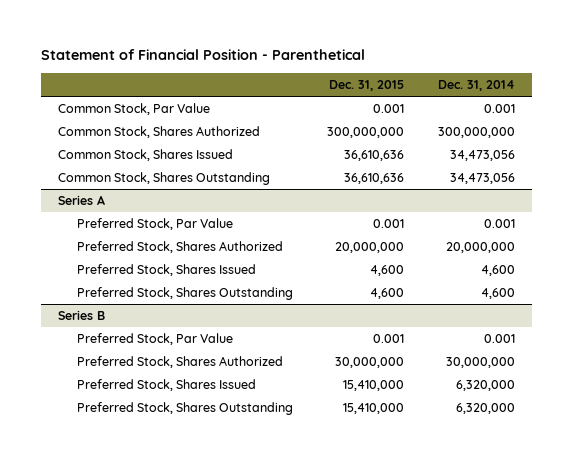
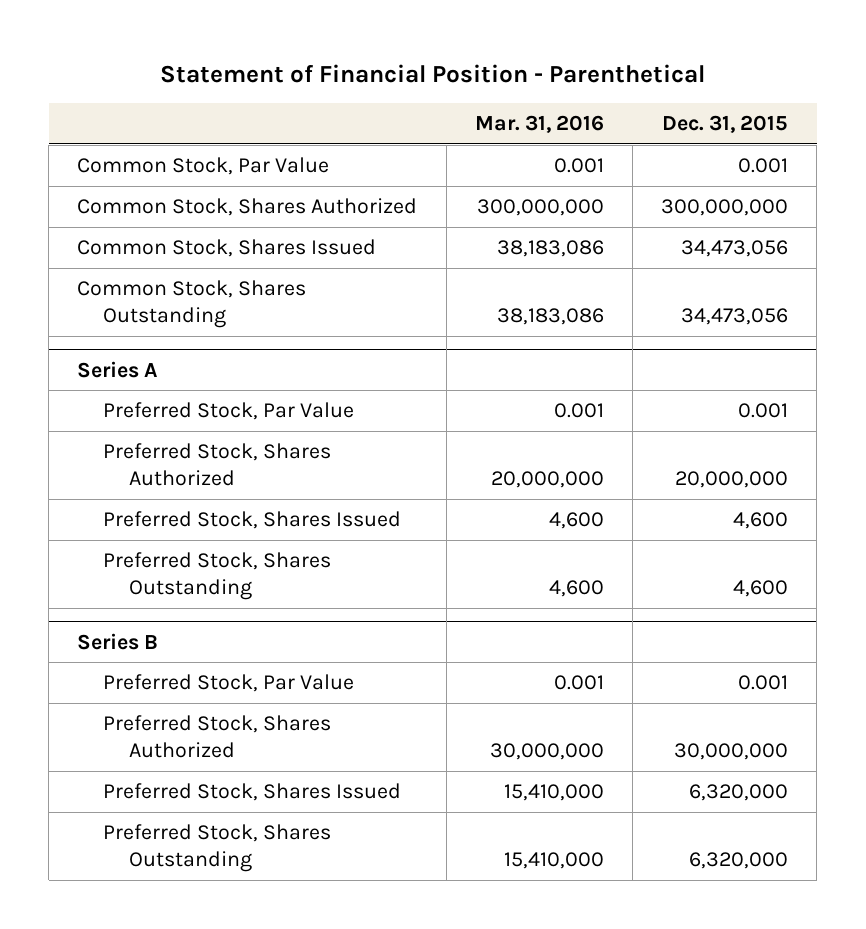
[437,80,515,92] Dec. 31, 2014 -> none
none -> [474,115,604,134] Mar. 31, 2016
[343,150,404,162] 36,610,636 -> [681,240,789,258] 34,473,056
[343,173,404,185] 36,610,636 -> [681,307,789,325] 34,473,056
[342,380,404,392] 15,410,000 -> [689,784,789,802] 6,320,000
[342,403,404,415] 15,410,000 -> [689,851,789,869] 6,320,000

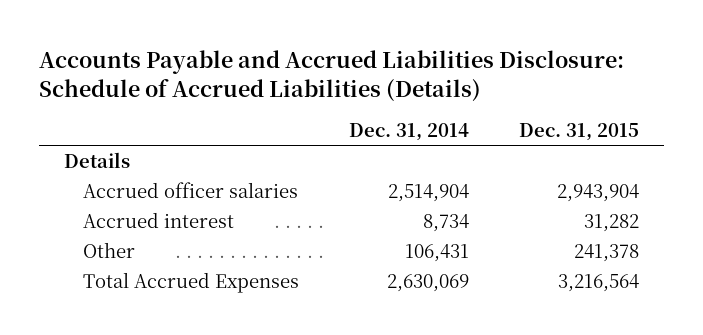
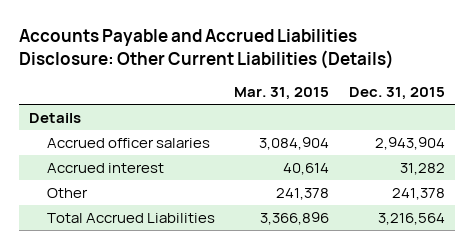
[39,49,625,102] Accounts Payable and Accrued Liabilities Disclosure: Schedule of Accrued Liabilities (Details) -> [19,28,395,69] Accounts Payable and Accrued Liabilities Disclosure: Other Current Liabilities (Details)
[348,122,469,141] Dec. 31, 2014 -> none
none -> [234,87,330,101] Mar. 31, 2015
[82,271,299,293] Total Accrued Expenses -> [46,212,215,223] Total Accrued Liabilities

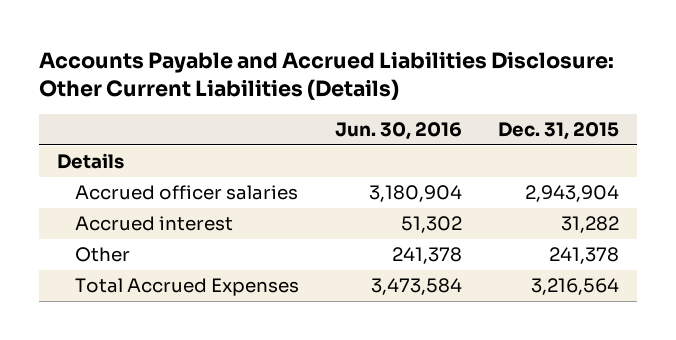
[234,87,330,101] Mar. 31, 2015 -> none
none -> [334,122,462,141] Jun. 30, 2016
[46,212,215,223] Total Accrued Liabilities -> [74,277,299,296] Total Accrued Expenses

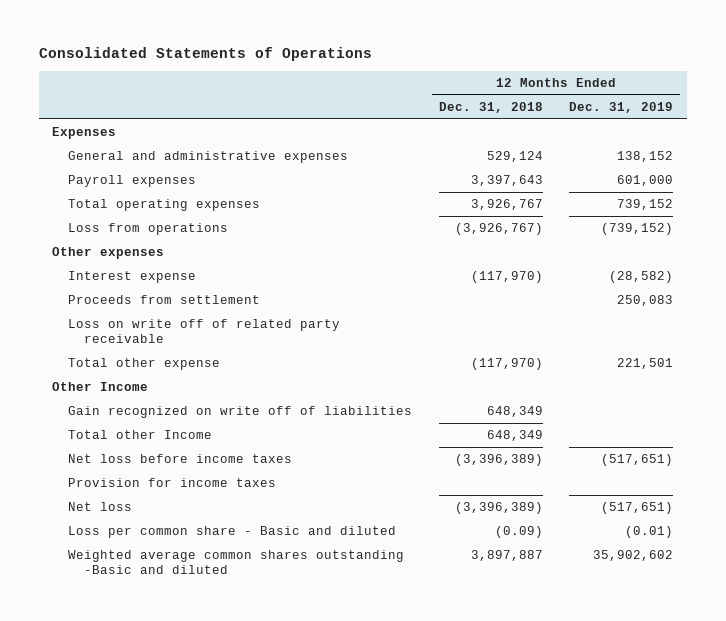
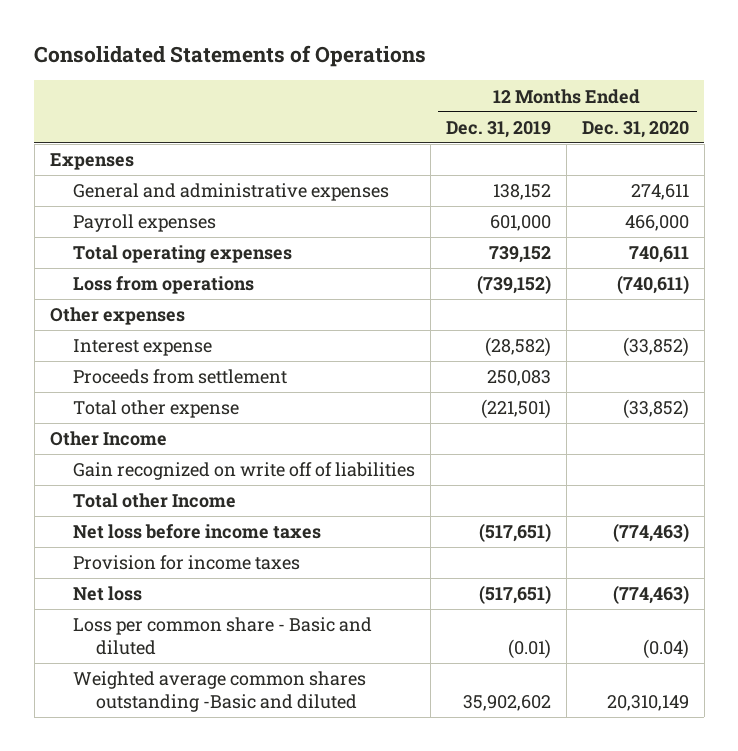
[438,101,543,113] Dec. 31, 2018 -> none
none -> [581,120,689,138] Dec. 31, 2020
[68,319,341,343] Loss on write off of related party receivable -> none
[617,358,674,370] 221,501 -> [480,399,551,420] (221,501)

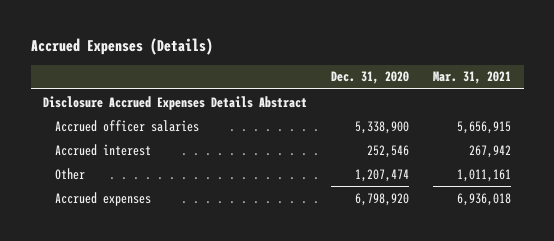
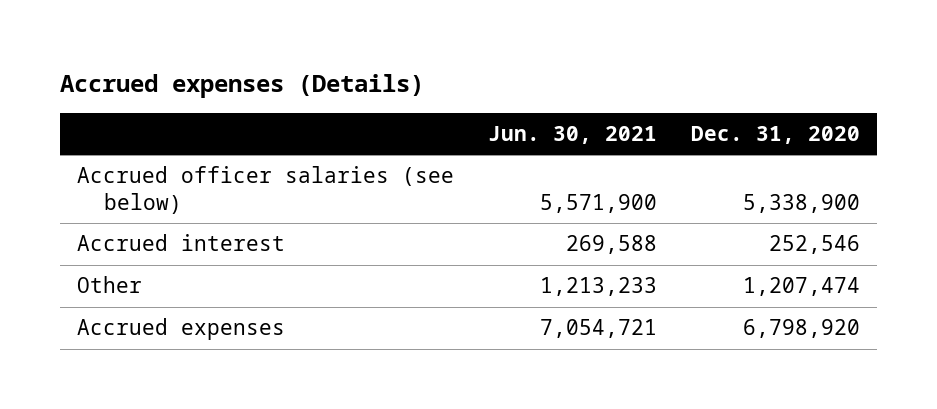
[30,38,213,56] Accrued Expenses (Details) -> [59,73,424,98] Accrued expenses (Details)
[433,71,512,85] Mar. 31, 2021 -> none
none -> [487,125,657,144] Jun. 30, 2021
[42,95,307,110] Disclosure Accrued Expenses Details Abstract -> none
[55,119,200,132] Accrued officer salaries -> [76,166,454,214] Accrued officer salaries (see below)

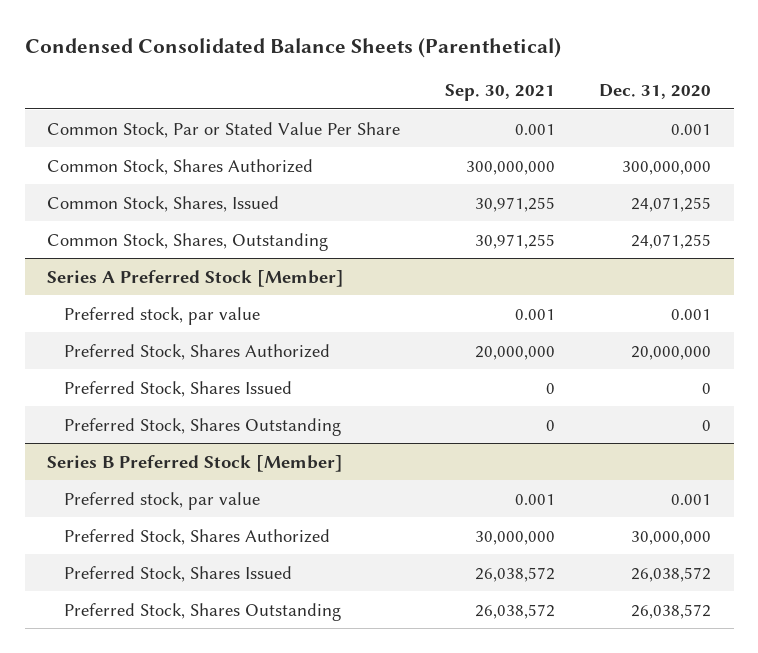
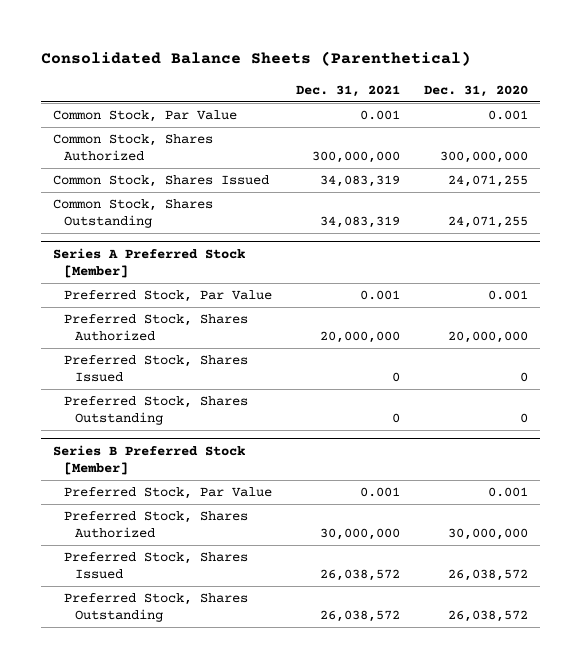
[24,38,561,59] Condensed Consolidated Balance Sheets (Parenthetical) -> [41,51,472,67] Consolidated Balance Sheets (Parenthetical)
[444,84,555,102] Sep. 30, 2021 -> none
none -> [296,84,401,97] Dec. 31, 2021
[47,121,401,138] Common Stock, Par or Stated Value Per Share -> [53,110,238,123] Common Stock, Par Value
[47,195,280,212] Common Stock, Shares, Issued -> [53,175,270,188] Common Stock, Shares Issued
[47,232,329,251] Common Stock, Shares, Outstanding -> [53,199,214,229] Common Stock, Shares Outstanding
[63,306,260,325] Preferred stock, par value -> [64,290,273,303] Preferred Stock, Par Value
[63,491,260,510] Preferred stock, par value -> [64,487,273,500] Preferred Stock, Par Value

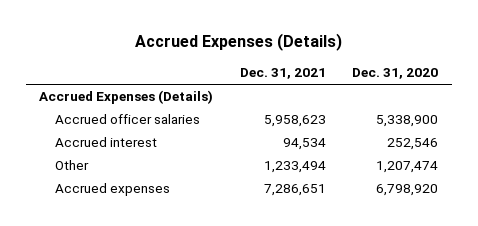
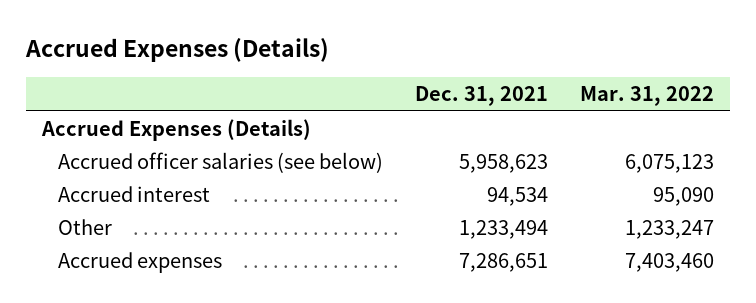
[352,68,439,80] Dec. 31, 2020 -> none
none -> [579,86,714,107] Mar. 31, 2022
[54,114,200,125] Accrued officer salaries -> [57,152,383,174] Accrued officer salaries (see below)

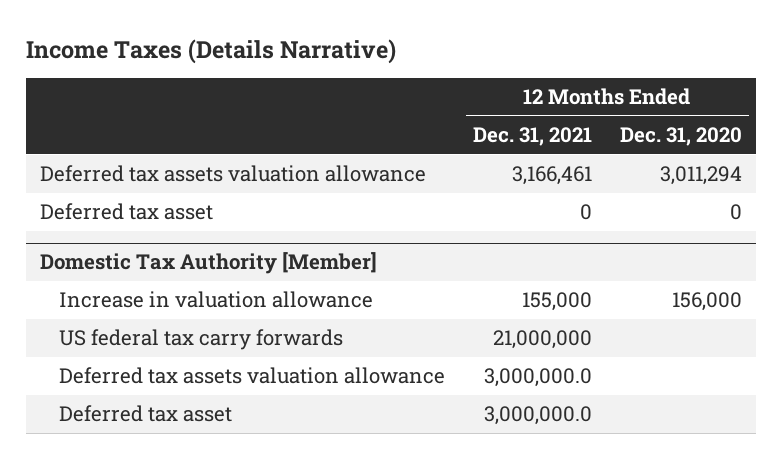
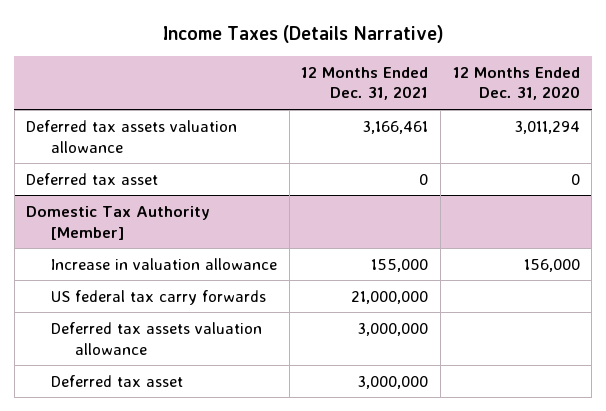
[483,368,592,388] 3,000,000.0 -> [357,322,429,336] 3,000,000
[483,406,592,426] 3,000,000.0 -> [357,375,429,389] 3,000,000

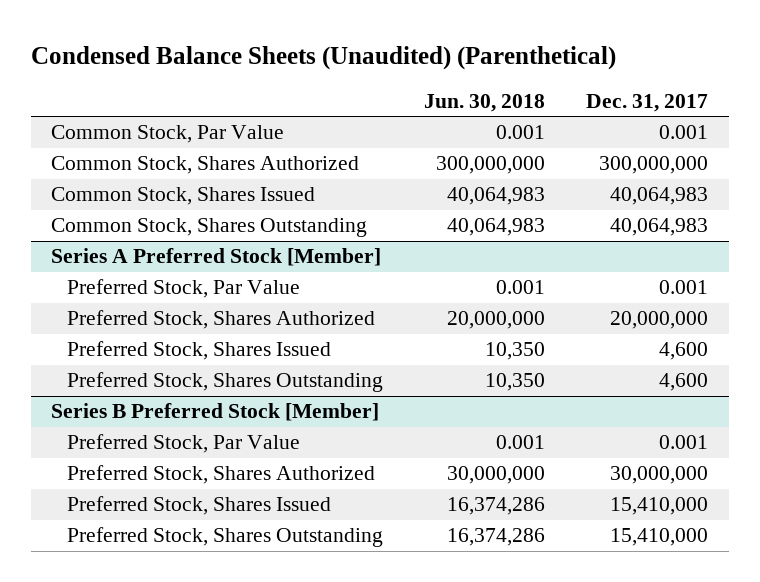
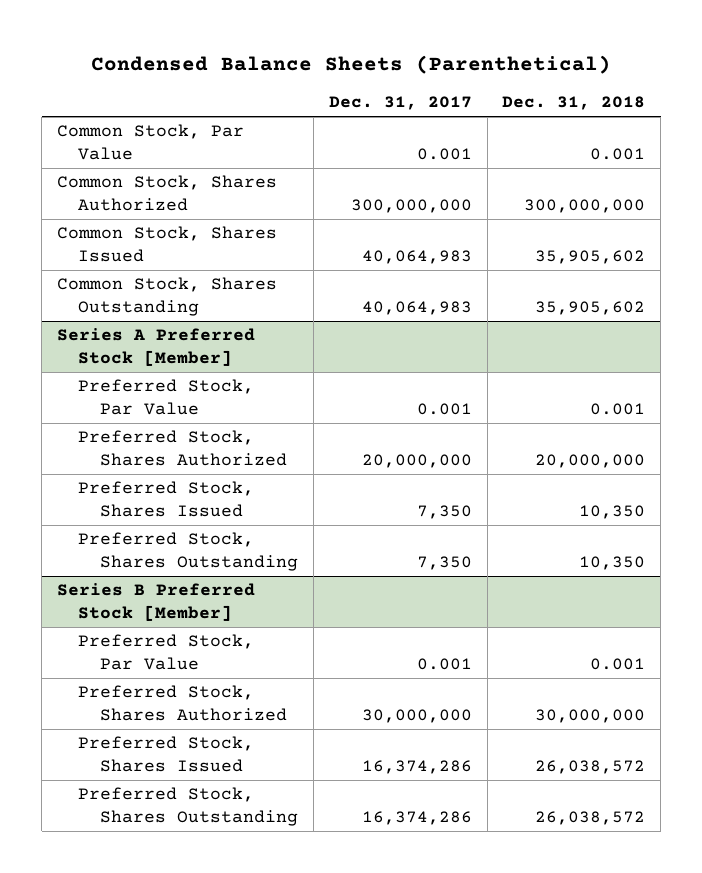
[30,46,616,71] Condensed Balance Sheets (Unaudited) (Parenthetical) -> [91,54,612,74] Condensed Balance Sheets (Parenthetical)
[423,94,545,113] Jun. 30, 2018 -> none
none -> [502,96,646,111] Dec. 31, 2018
[659,342,709,361] 4,600 -> [416,505,472,520] 7,350
[659,373,709,392] 4,600 -> [416,556,472,571] 7,350
[610,497,709,516] 15,410,000 -> [361,760,472,775] 16,374,286
[610,528,709,547] 15,410,000 -> [361,811,472,826] 16,374,286

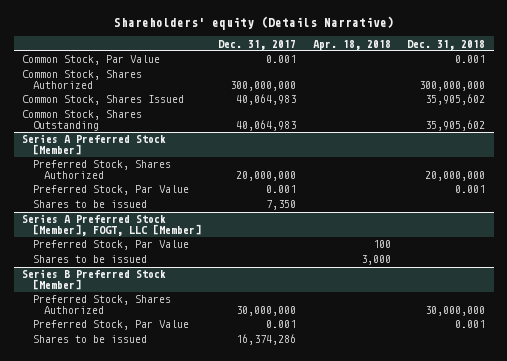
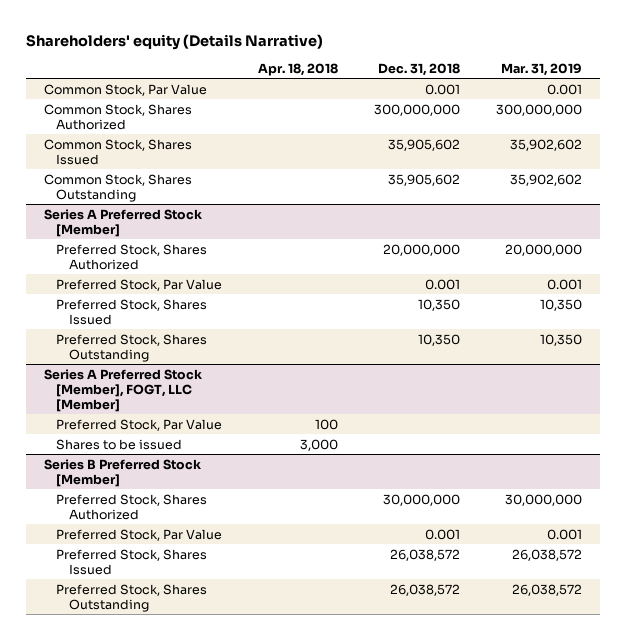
[217,39,296,50] Dec. 31, 2017 -> none
none -> [500,62,582,76] Mar. 31, 2019
[33,200,148,209] Shares to be issued -> none
none -> [56,298,208,325] Preferred Stock, Shares Issued
none -> [56,333,208,362] Preferred Stock, Shares Outstanding
[33,335,148,344] Shares to be issued -> none
none -> [56,548,208,575] Preferred Stock, Shares Issued
none -> [56,583,208,612] Preferred Stock, Shares Outstanding

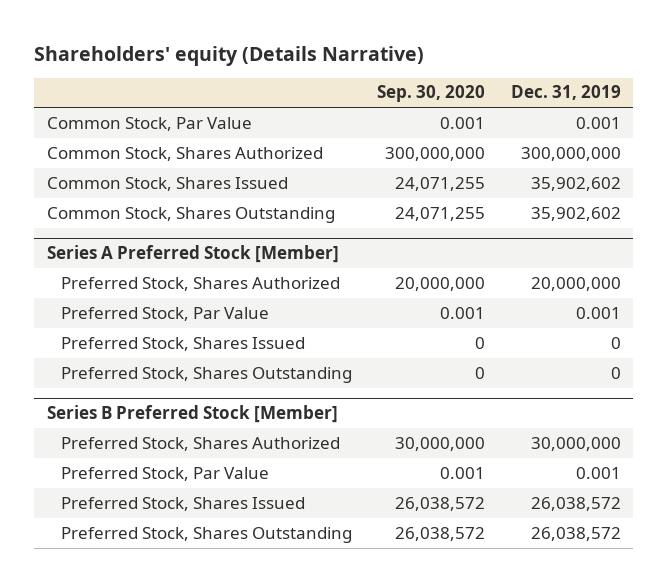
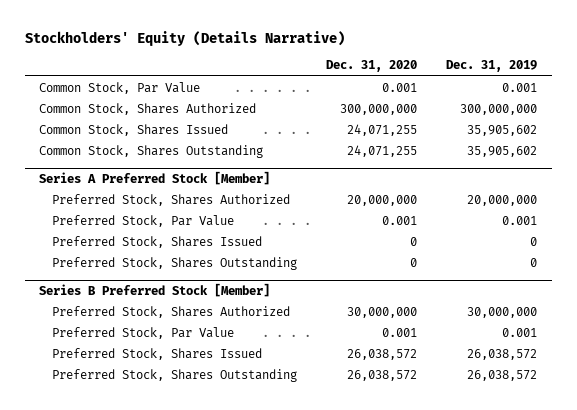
[34,45,425,66] Shareholders' equity (Details Narrative) -> [24,31,345,47] Stockholders' Equity (Details Narrative)
[377,85,486,103] Sep. 30, 2020 -> none
none -> [325,60,417,73] Dec. 31, 2020
[530,176,621,191] 35,902,602 -> [467,124,538,136] 35,905,602
[530,206,621,221] 35,902,602 -> [467,145,538,157] 35,905,602

